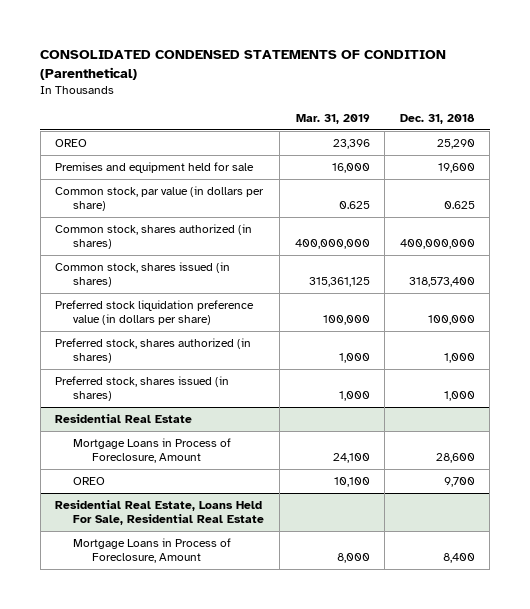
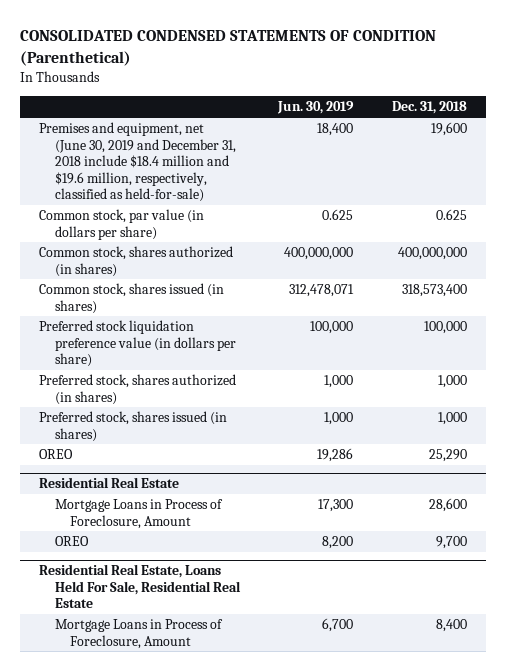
[295,114,370,125] Mar. 31, 2019 -> none
none -> [277,101,355,115] Jun. 30, 2019
[55,162,255,174] Premises and equipment held for sale -> [39,122,236,203] Premises and equipment, net (June 30, 2019 and December 31, 2018 include $18.4 million and $19.6 million, respectively, classified as held-for-sale)
[55,139,88,148] OREO -> [39,449,74,460] OREO

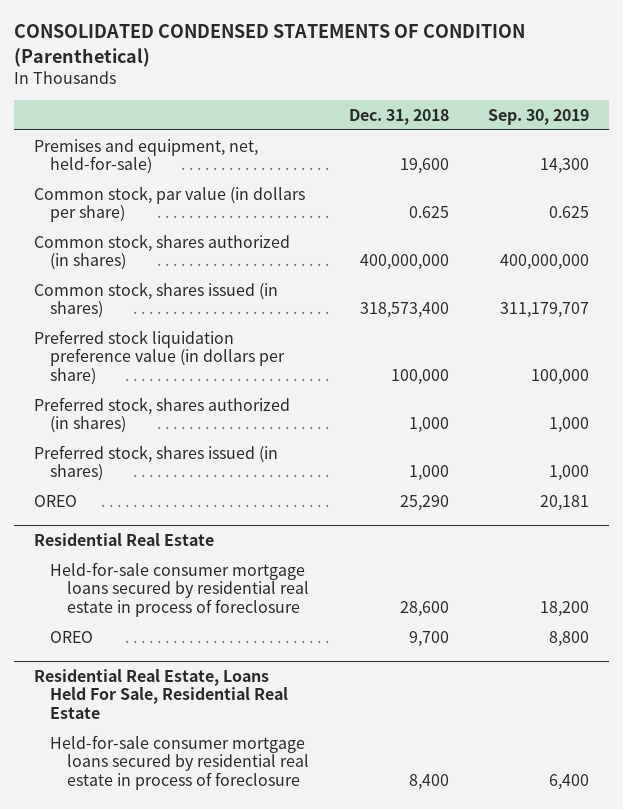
[277,101,355,115] Jun. 30, 2019 -> none
none -> [488,108,590,125] Sep. 30, 2019
[39,122,236,203] Premises and equipment, net (June 30, 2019 and December 31, 2018 include $18.4 million and $19.6 million, respectively, classified as held-for-sale) -> [33,138,258,175] Premises and equipment, net, held-for-sale)
[54,499,223,529] Mortgage Loans in Process of Foreclosure, Amount -> [50,561,310,617] Held-for-sale consumer mortgage loans secured by residential real estate in process of foreclosure
[54,619,223,649] Mortgage Loans in Process of Foreclosure, Amount -> [50,734,310,790] Held-for-sale consumer mortgage loans secured by residential real estate in process of foreclosure

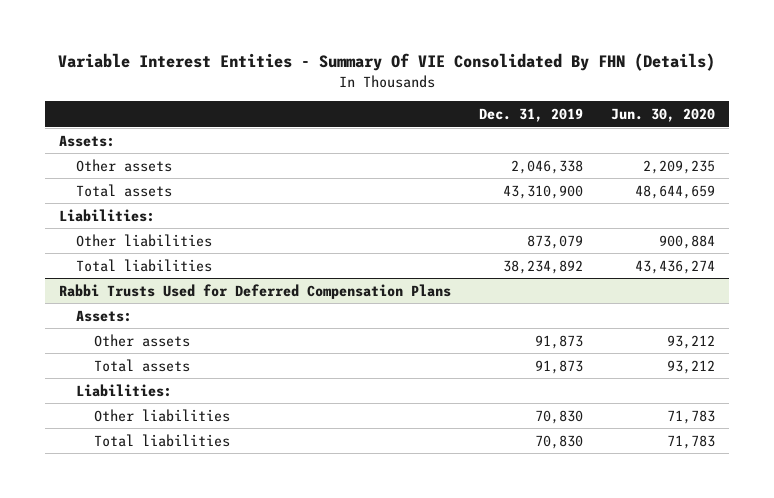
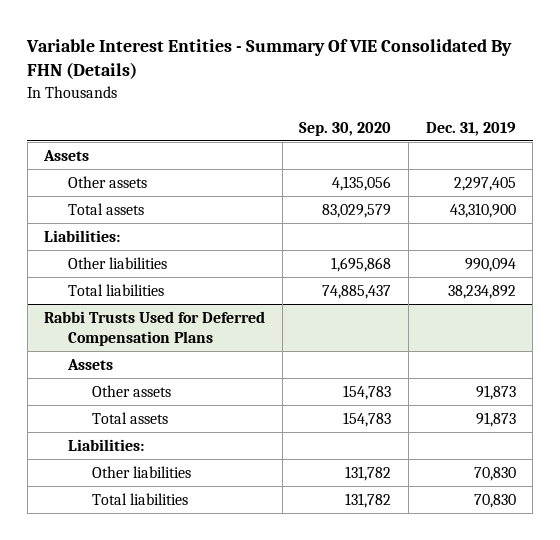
[611,108,716,123] Jun. 30, 2020 -> none
none -> [299,121,392,136] Sep. 30, 2020
[59,134,116,147] Assets: -> [43,149,90,161] Assets
[511,159,584,174] 2,046,338 -> [453,176,516,191] 2,297,405
[527,234,584,249] 873,079 -> [464,257,516,272] 990,094
[76,309,133,322] Assets: -> [67,358,114,370] Assets

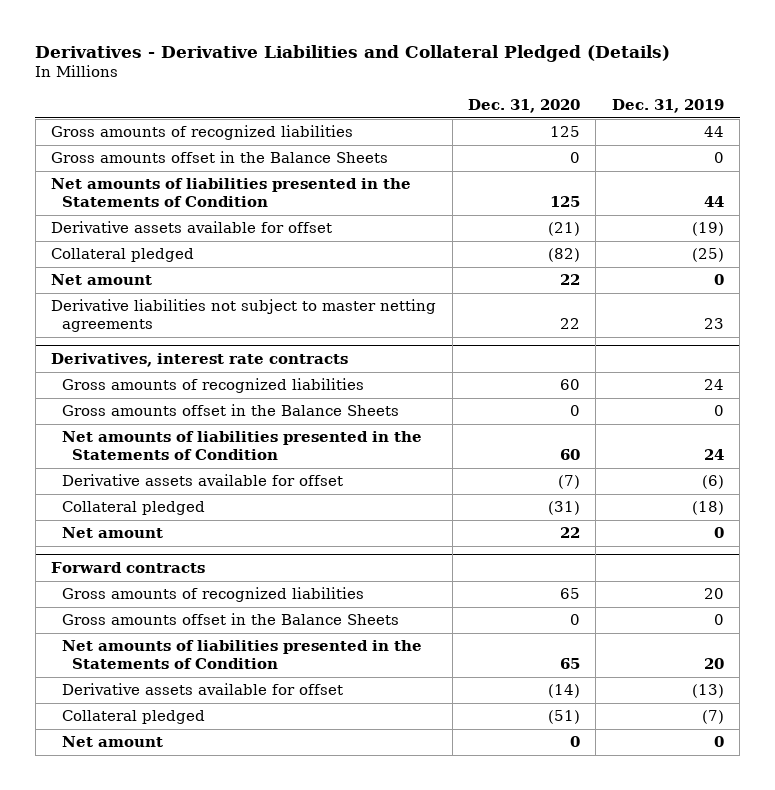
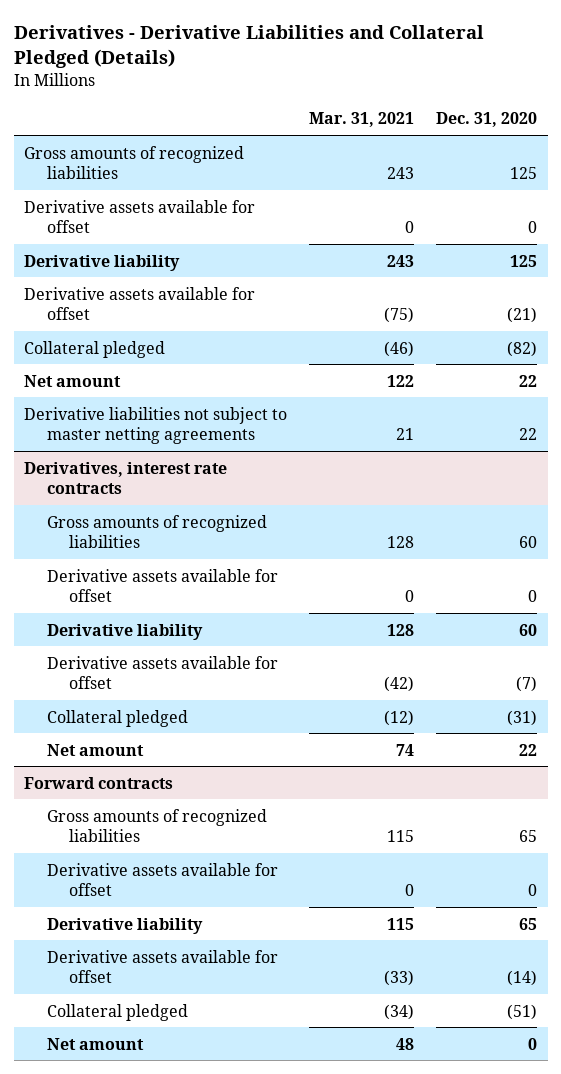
[611,98,724,113] Dec. 31, 2019 -> none
none -> [309,112,415,128] Mar. 31, 2021
[51,151,389,164] Gross amounts offset in the Balance Sheets -> [24,199,256,234] Derivative assets available for offset
[51,178,412,207] Net amounts of liabilities presented in the Statements of Condition -> [24,254,181,271] Derivative liability
[61,404,399,417] Gross amounts offset in the Balance Sheets -> [46,568,278,603] Derivative assets available for offset
[61,431,422,460] Net amounts of liabilities presented in the Statements of Condition -> [46,623,203,640] Derivative liability
[61,613,399,626] Gross amounts offset in the Balance Sheets -> [46,862,278,897] Derivative assets available for offset
[61,640,422,669] Net amounts of liabilities presented in the Statements of Condition -> [46,917,203,934] Derivative liability

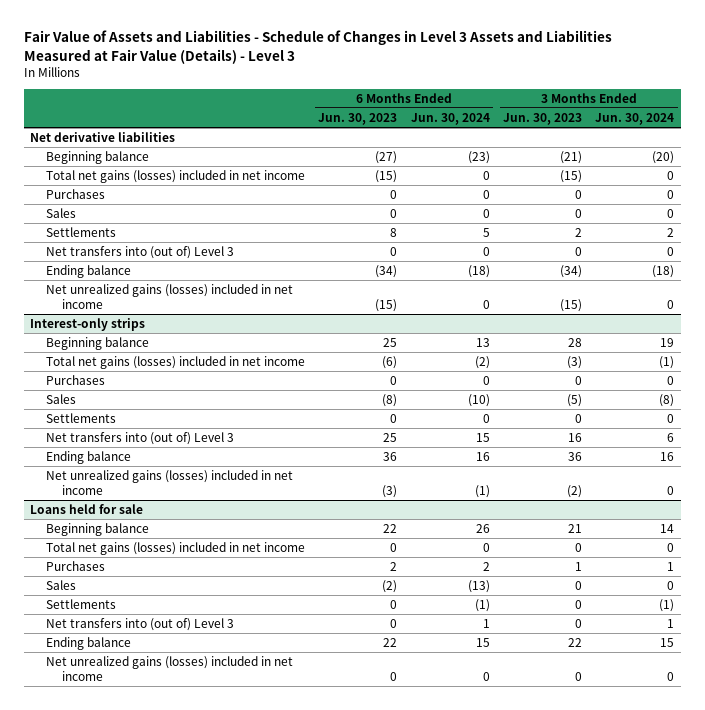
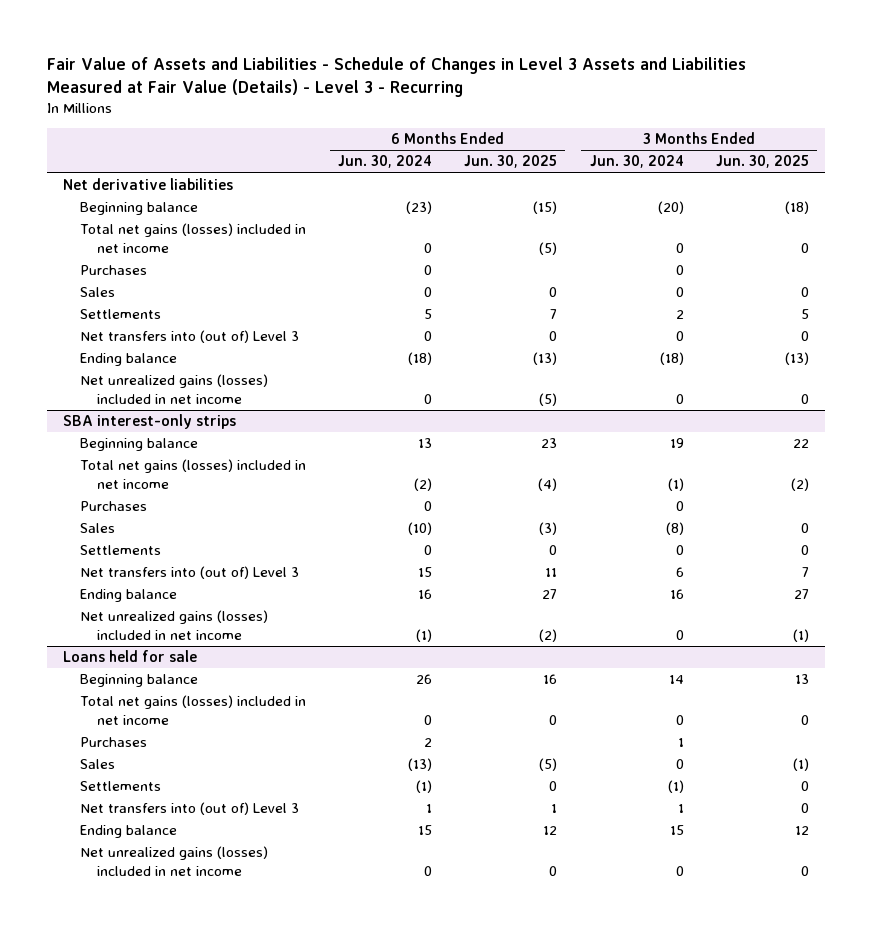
[23,30,612,64] Fair Value of Assets and Liabilities - Schedule of Changes in Level 3 Assets and Liabilities Measured at Fair Value (Details) - Level 3 -> [46,56,746,97] Fair Value of Assets and Liabilities - Schedule of Changes in Level 3 Assets and Liabilities Measured at Fair Value (Details) - Level 3 - Recurring
[318,112,398,125] Jun. 30, 2023 -> none
[502,112,582,125] Jun. 30, 2023 -> none
none -> [464,155,558,169] Jun. 30, 2025
none -> [715,155,809,169] Jun. 30, 2025
[30,318,146,332] Interest-only strips -> [62,414,236,430] SBA interest-only strips

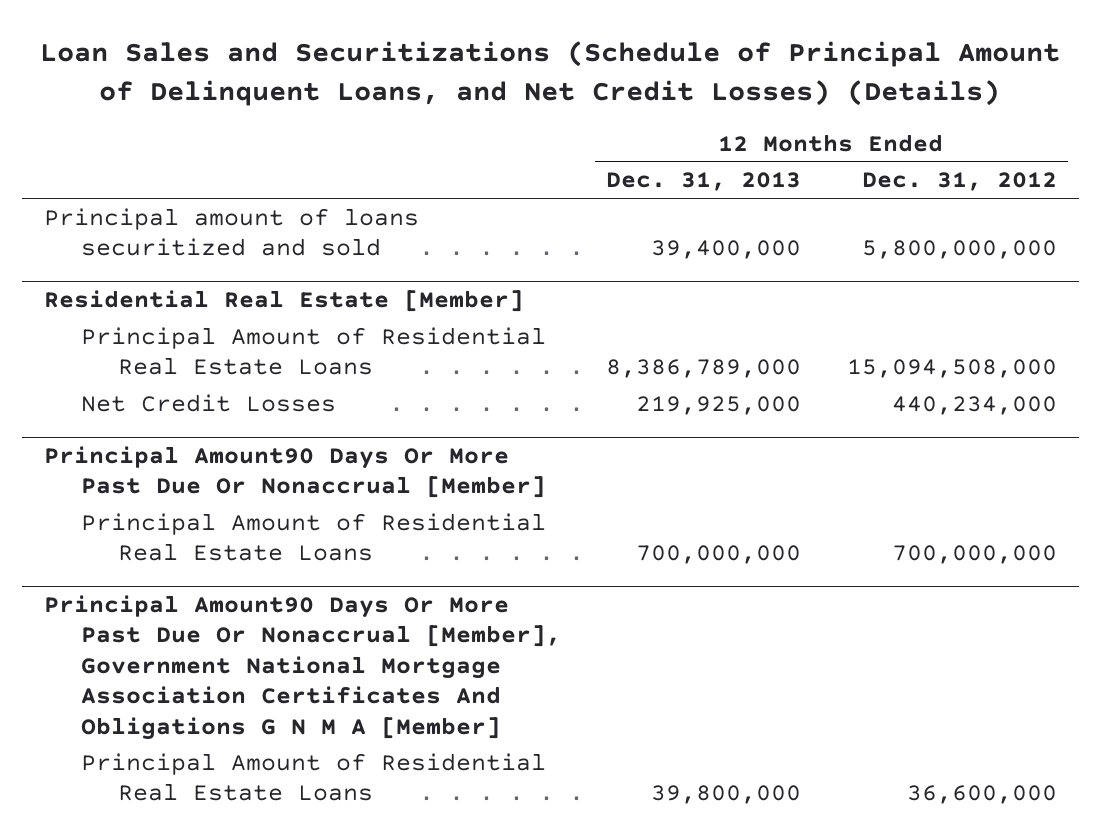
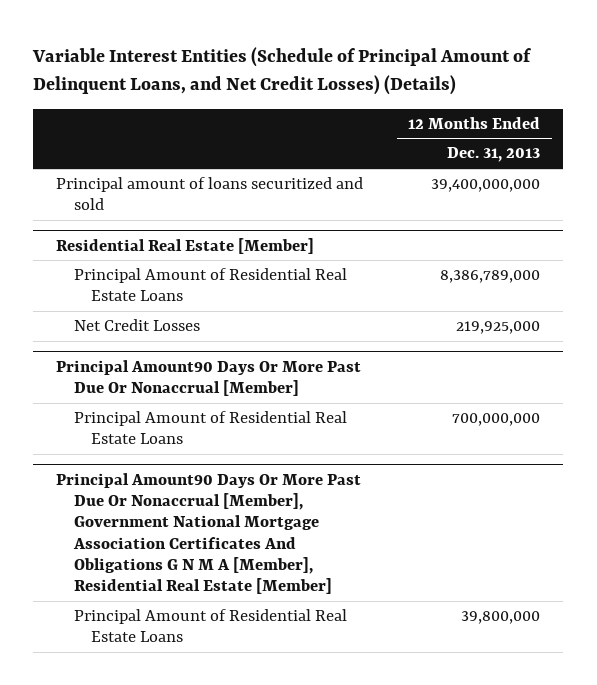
[40,40,1061,106] Loan Sales and Securitizations (Schedule of Principal Amount of Delinquent Loans, and Net Credit Losses) (Details) -> [32,46,533,96] Variable Interest Entities (Schedule of Principal Amount of Delinquent Loans, and Net Credit Losses) (Details)
[861,172,1057,192] Dec. 31, 2012 -> none
[651,240,802,260] 39,400,000 -> [431,179,541,193] 39,400,000,000
[44,594,561,740] Principal Amount90 Days Or More Past Due Or Nonaccrual [Member], Government National Mortgage Association Certificates And Obligations G N M A [Member] -> [56,472,362,595] Principal Amount90 Days Or More Past Due Or Nonaccrual [Member], Government National Mortgage Association Certificates And Obligations G N M A [Member], Residential Real Estate [Member]

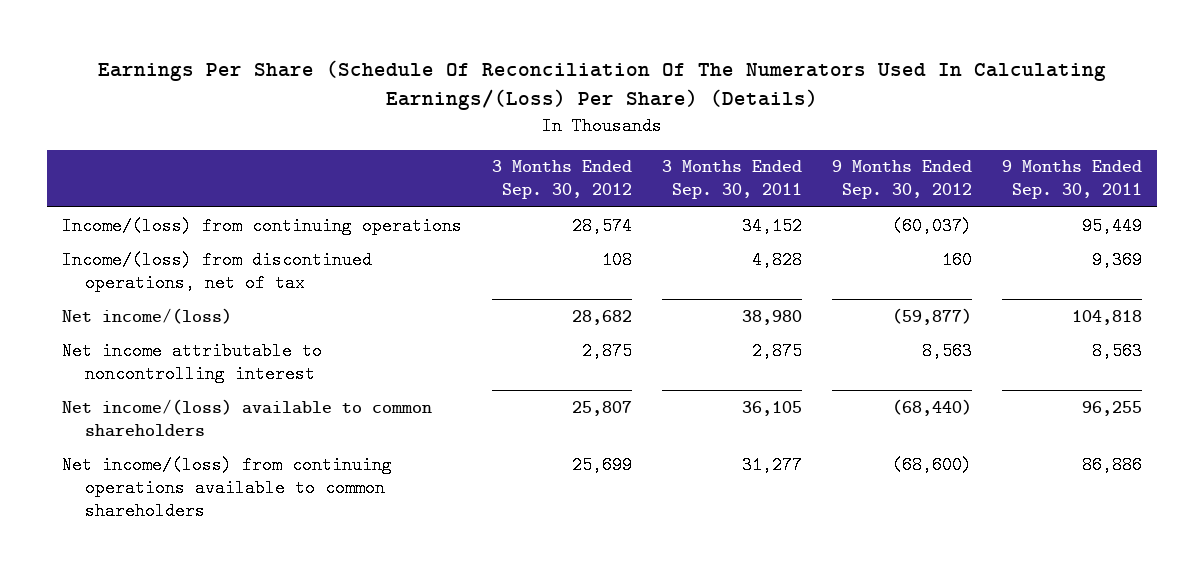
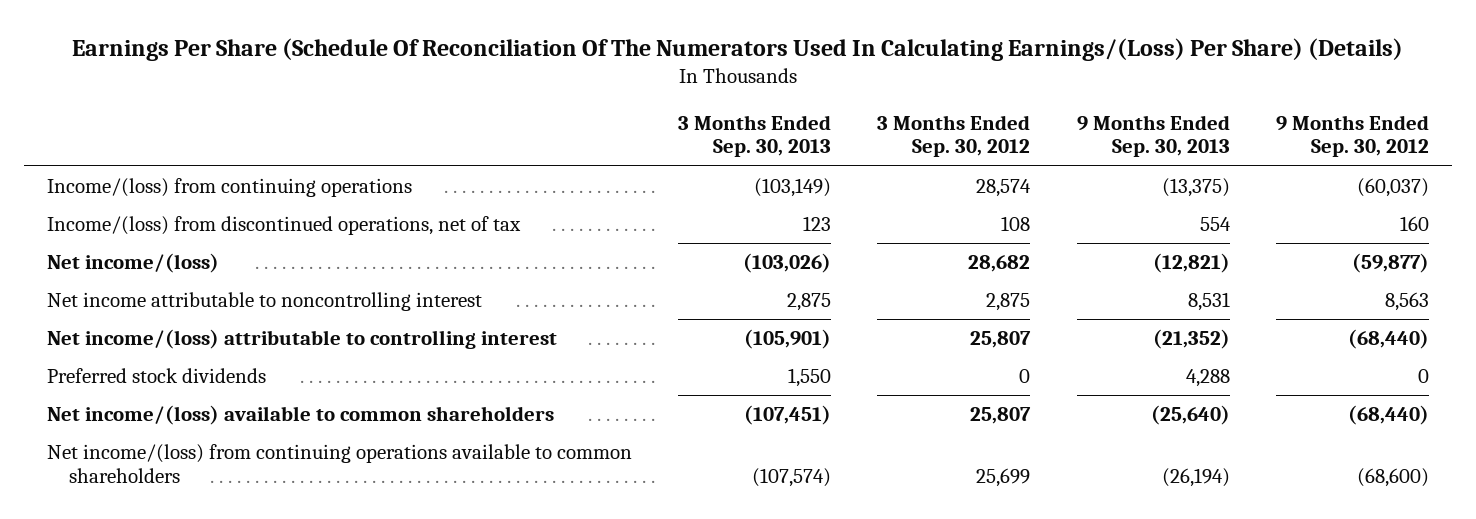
[661,160,802,200] 3 Months Ended Sep. 30, 2011 -> none
[1001,160,1142,200] 9 Months Ended Sep. 30, 2011 -> none
none -> [678,114,832,158] 3 Months Ended Sep. 30, 2013
none -> [1076,114,1230,158] 9 Months Ended Sep. 30, 2013
none -> [47,329,558,350] Net income/(loss) attributable to controlling interest
none -> [47,368,267,384] Preferred stock dividends

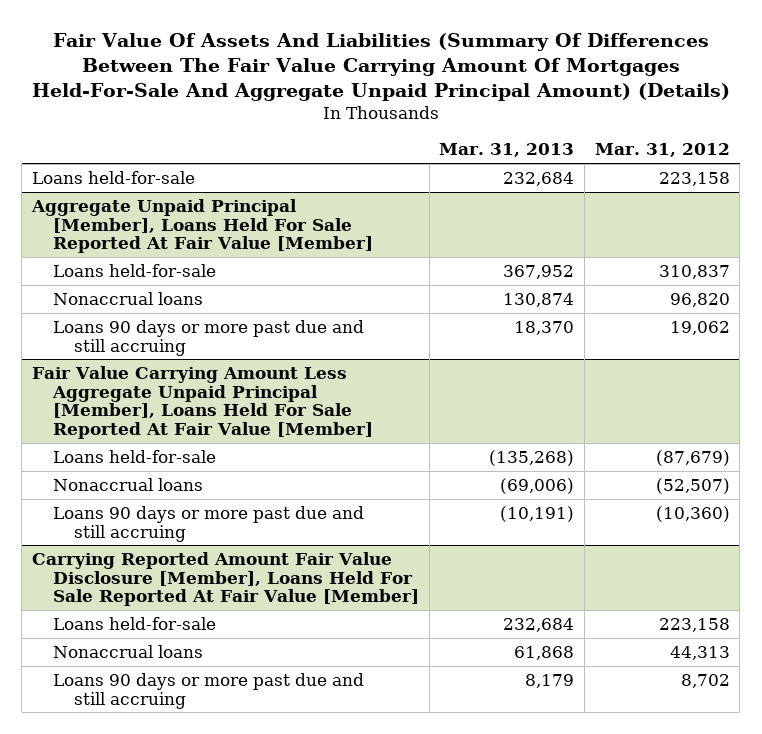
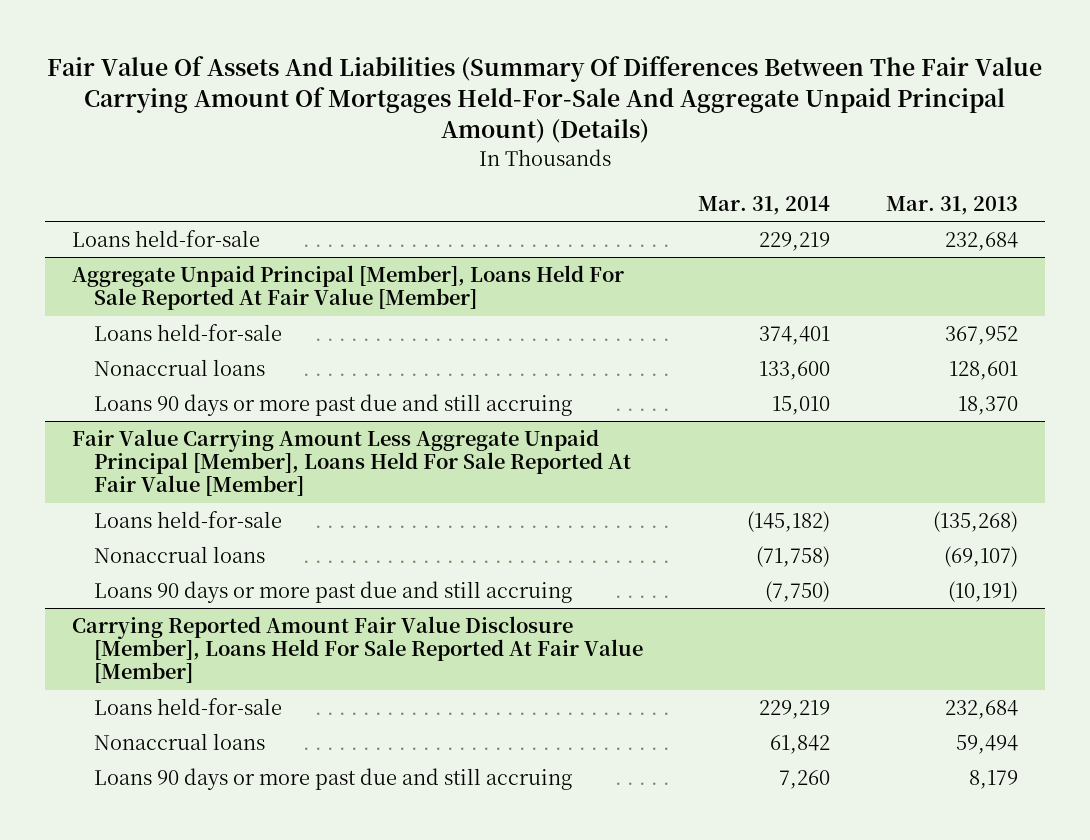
[594,143,730,158] Mar. 31, 2012 -> none
none -> [698,195,831,215] Mar. 31, 2014
[503,292,575,307] 130,874 -> [948,361,1018,381] 128,601
[500,477,575,494] (69,006) -> [943,546,1018,568] (69,107)
[514,645,575,660] 61,868 -> [955,735,1018,755] 59,494

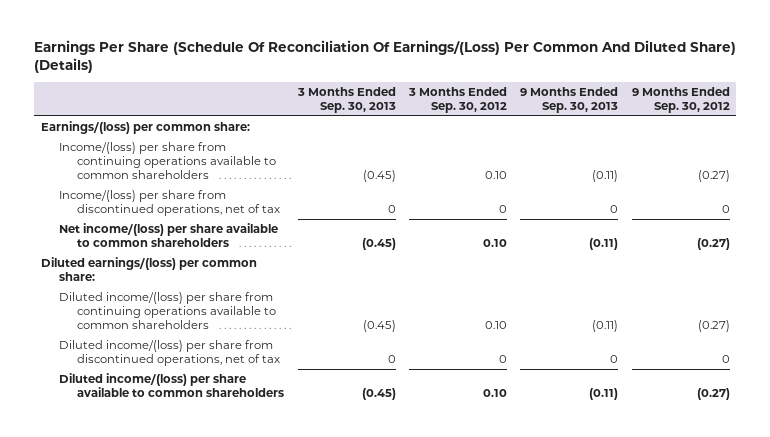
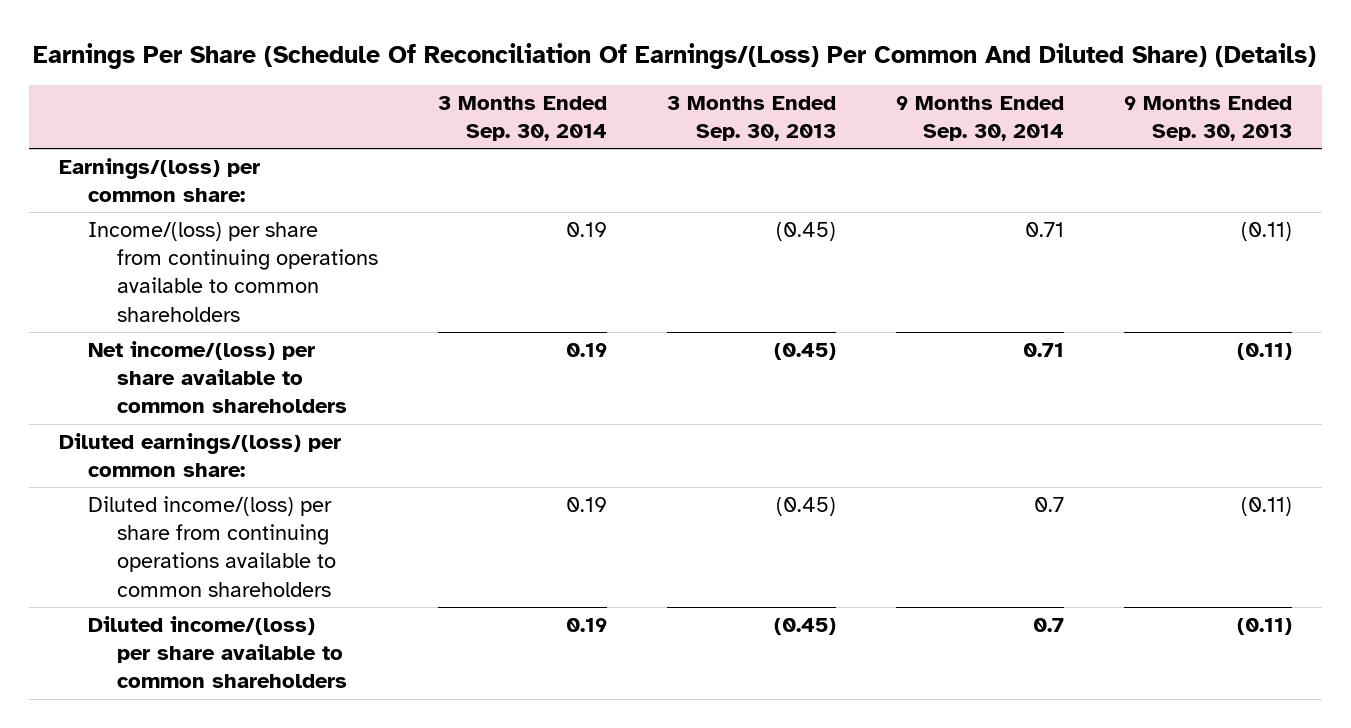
[408,87,508,114] 3 Months Ended Sep. 30, 2012 -> none
[631,87,730,114] 9 Months Ended Sep. 30, 2012 -> none
none -> [437,95,607,142] 3 Months Ended Sep. 30, 2014
none -> [895,95,1064,142] 9 Months Ended Sep. 30, 2014
[59,189,281,217] Income/(loss) per share from discontinued operations, net of tax -> none
[59,339,281,367] Diluted income/(loss) per share from discontinued operations, net of tax -> none

